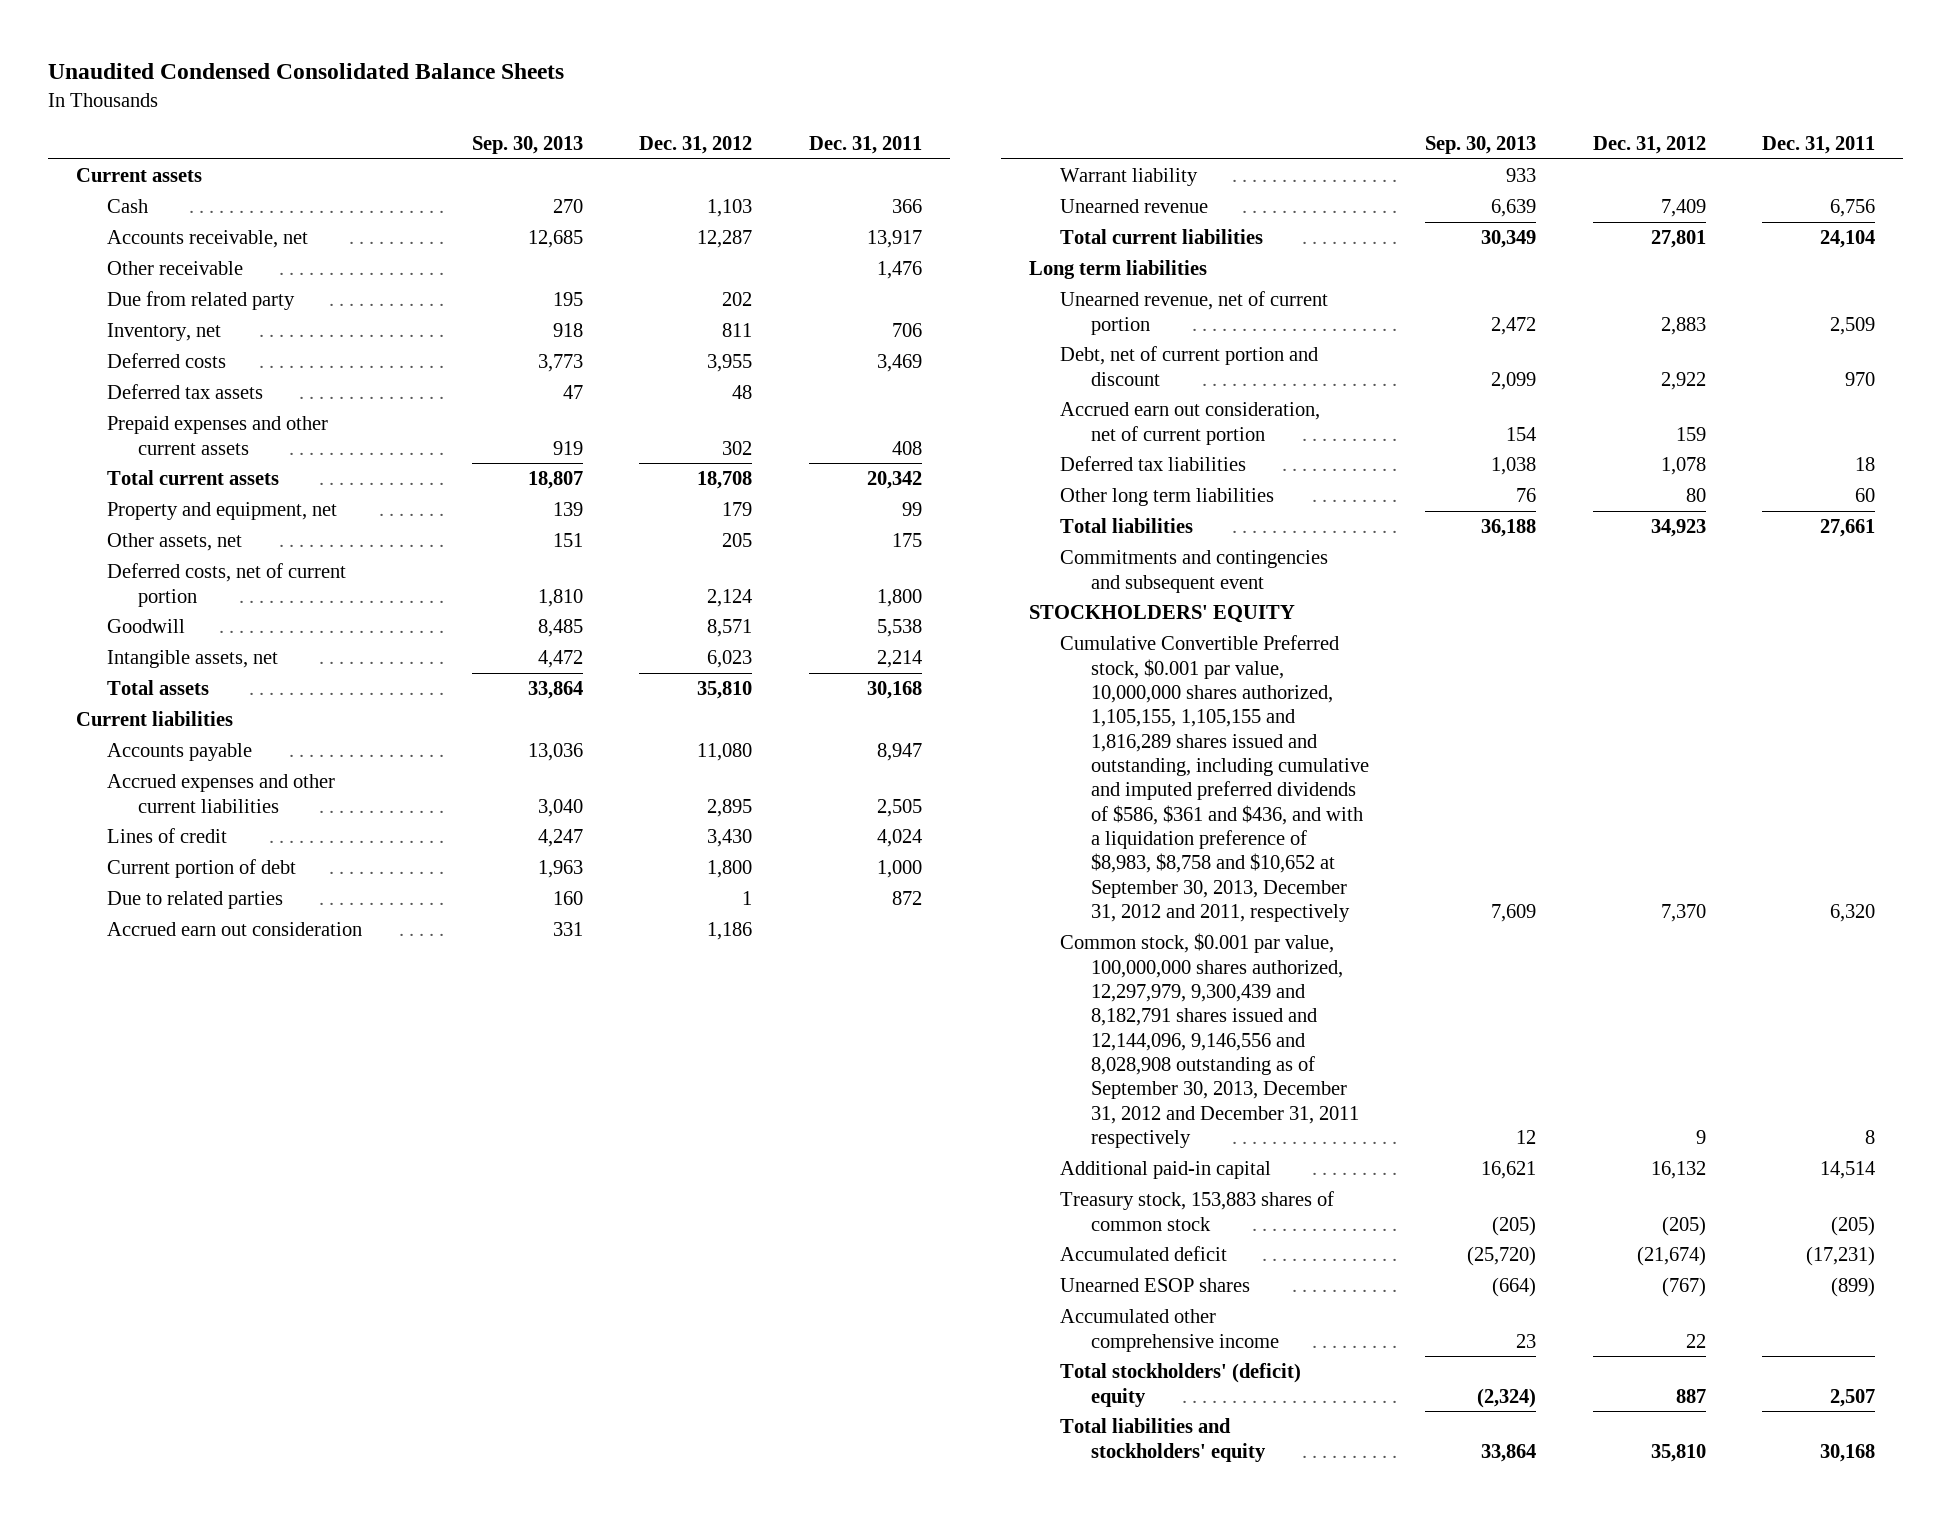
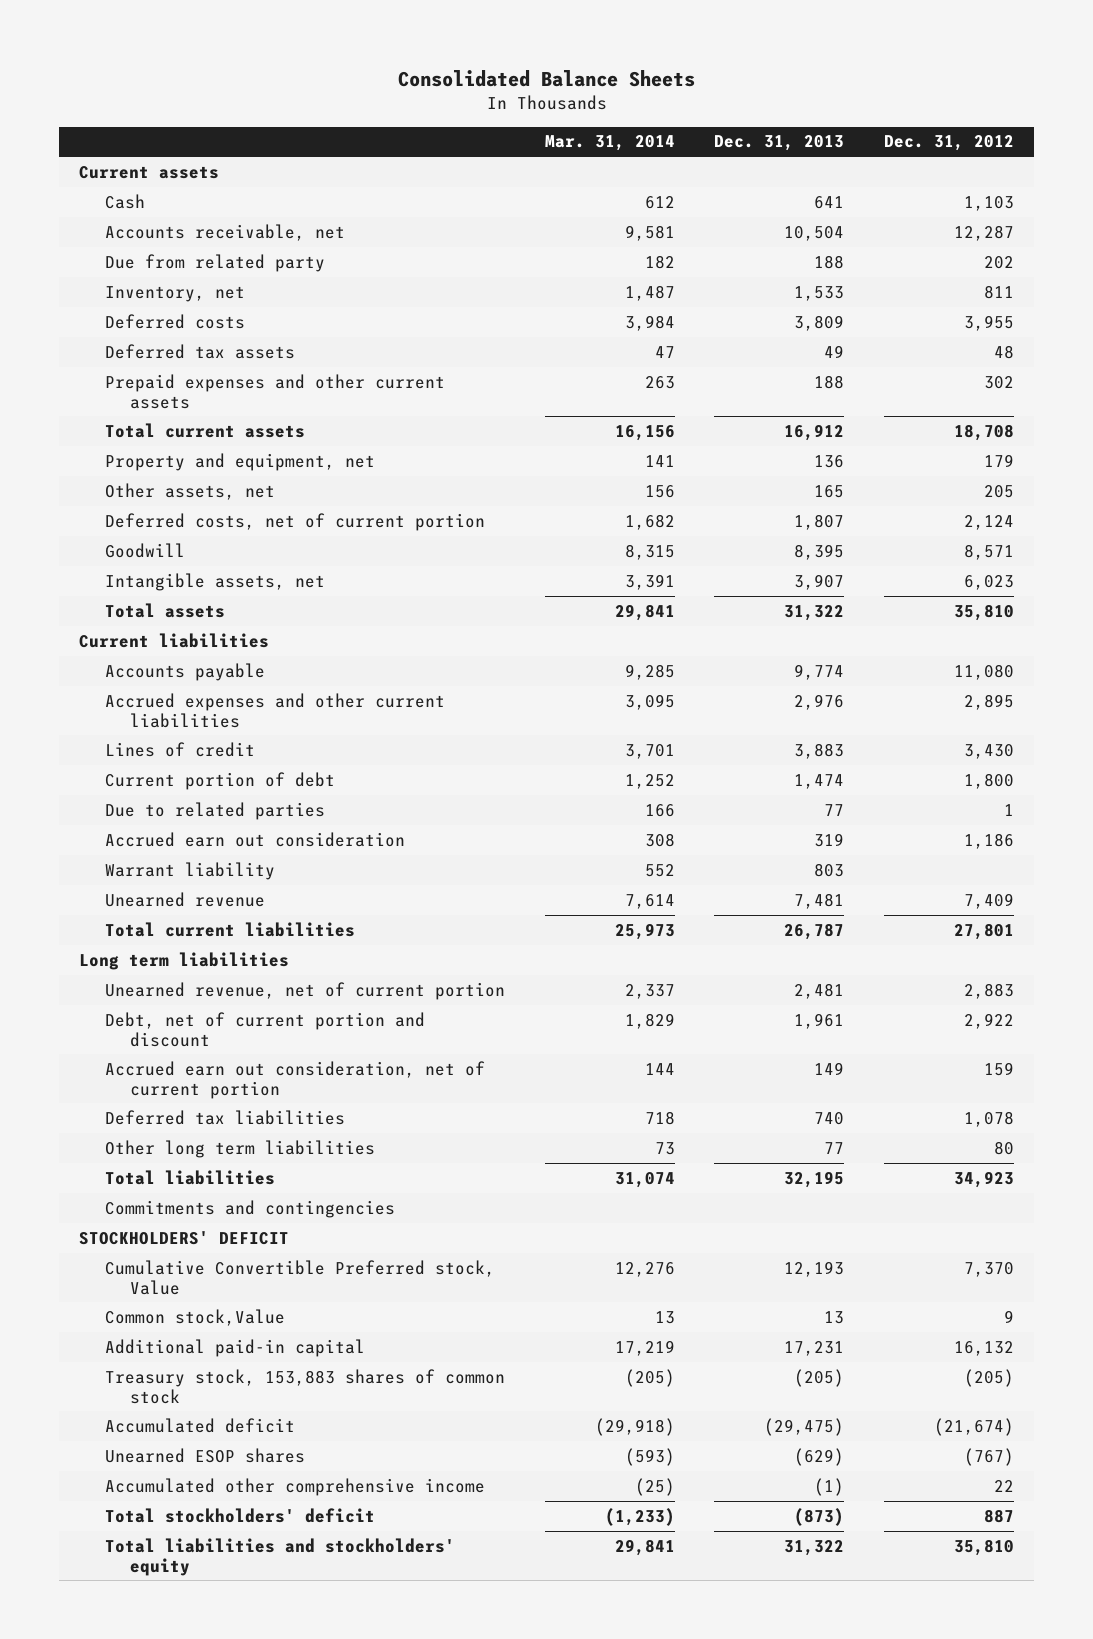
[47,63,564,80] Unaudited Condensed Consolidated Balance Sheets -> [397,70,695,88] Consolidated Balance Sheets
[472,135,584,154] Sep. 30, 2013 -> none
[808,135,922,154] Dec. 31, 2011 -> none
none -> [544,135,675,152] Mar. 31, 2014
none -> [714,135,845,152] Dec. 31, 2013
[106,261,243,276] Other receivable -> none
[1060,550,1329,593] Commitments and contingencies and subsequent event -> [104,1199,395,1218] Commitments and contingencies
[1029,605,1296,624] STOCKHOLDERS' EQUITY -> [79,1230,290,1245] STOCKHOLDERS' DEFICIT
[1060,635,1370,922] Cumulative Convertible Preferred stock, $0.001 par value, 10,000,000 shares authorized, 1,105,155, 1,105,155 and 1,816,289 shares issued and outstanding, including cumulative and imputed preferred dividends of $586, $361 and $436, and with a liquidation preference of $8,983, $8,758 and $10,652 at September 30, 2013, December 31, 2012 and 2011, respectively -> [104,1259,495,1295] Cumulative Convertible Preferred stock, Value
[1060,933,1360,1148] Common stock, $0.001 par value, 100,000,000 shares authorized, 12,297,979, 9,300,439 and 8,182,791 shares issued and 12,144,096, 9,146,556 and 8,028,908 outstanding as of September 30, 2013, December 31, 2012 and December 31, 2011 respectively -> [104,1308,285,1326] Common stock,Value
[1060,1363,1302,1407] Total stockholders' (deficit) equity -> [104,1507,375,1523] Total stockholders' deficit

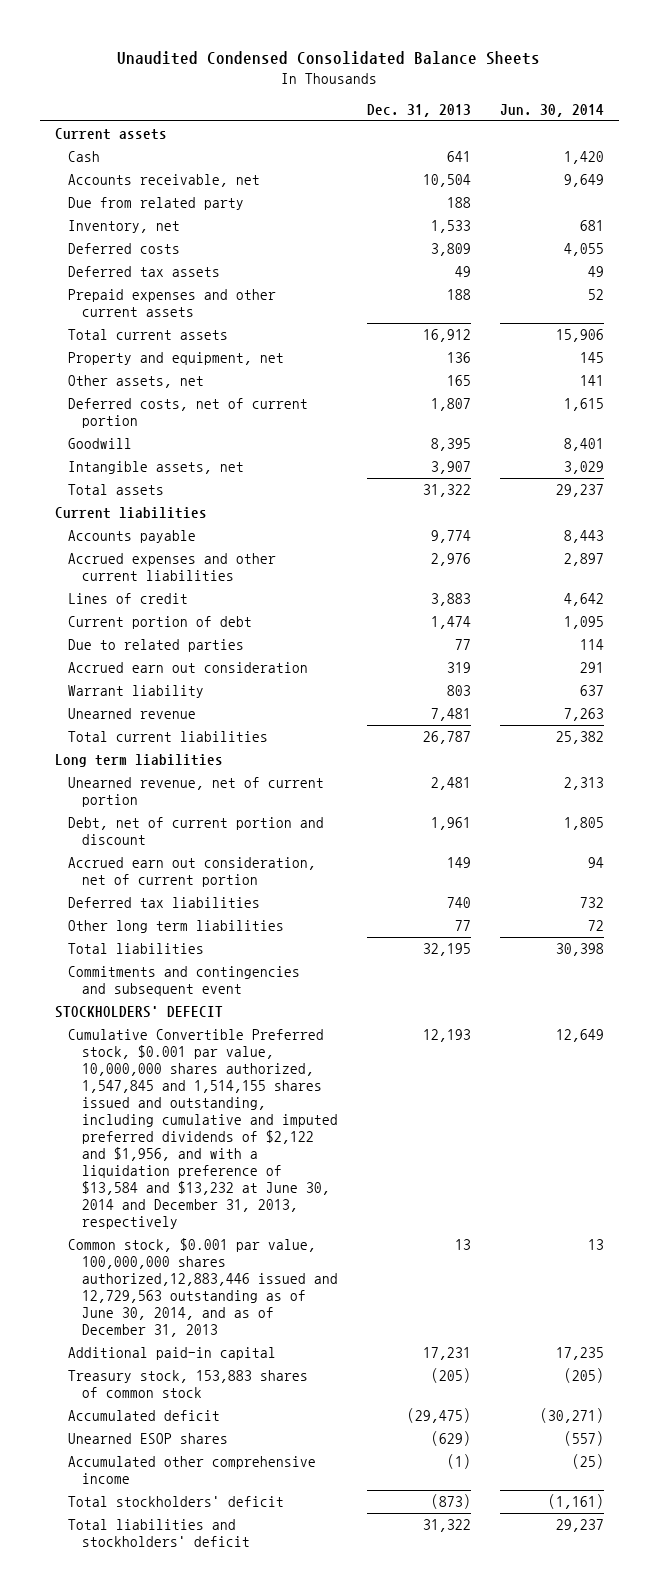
[397,70,695,88] Consolidated Balance Sheets -> [117,51,541,66] Unaudited Condensed Consolidated Balance Sheets
[544,135,675,152] Mar. 31, 2014 -> none
[884,135,1015,152] Dec. 31, 2012 -> none
none -> [499,104,604,118] Jun. 30, 2014
[104,1199,395,1218] Commitments and contingencies -> [68,966,301,997] Commitments and contingencies and subsequent event
[79,1230,290,1245] STOCKHOLDERS' DEFICIT -> [55,1006,224,1019] STOCKHOLDERS' DEFECIT
[104,1259,495,1295] Cumulative Convertible Preferred stock, Value -> [68,1029,338,1230] Cumulative Convertible Preferred stock, $0.001 par value, 10,000,000 shares authorized, 1,547,845 and 1,514,155 shares issued and outstanding, including cumulative and imputed preferred dividends of $2,122 and $1,956, and with a liquidation preference of $13,584 and $13,232 at June 30, 2014 and December 31, 2013, respectively
[104,1308,285,1326] Common stock,Value -> [68,1238,338,1338] Common stock, $0.001 par value, 100,000,000 shares authorized,12,883,446 issued and 12,729,563 outstanding as of June 30, 2014, and as of December 31, 2013
[104,1537,455,1576] Total liabilities and stockholders' equity -> [68,1519,250,1548] Total liabilities and stockholders' deficit

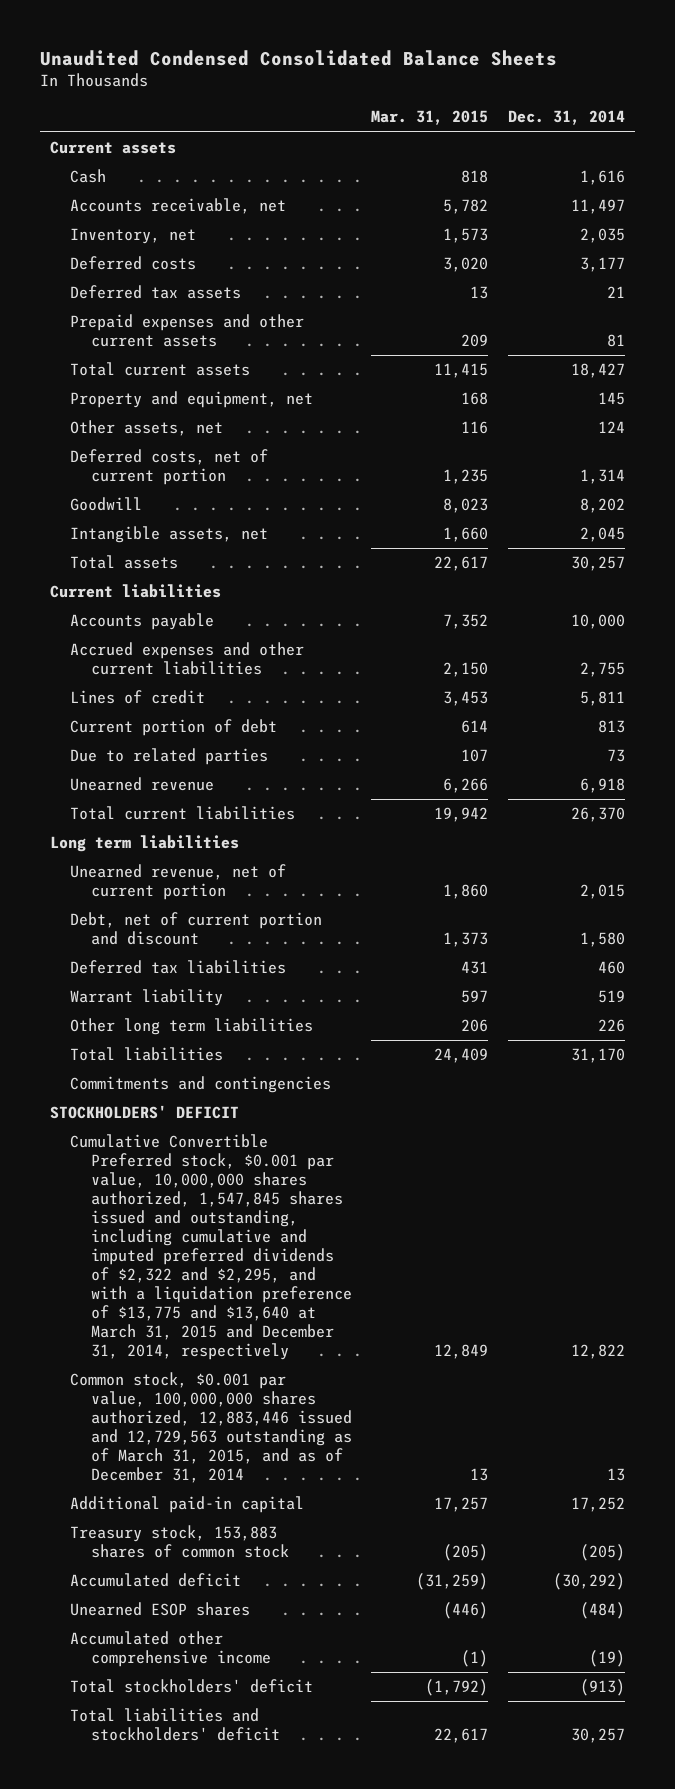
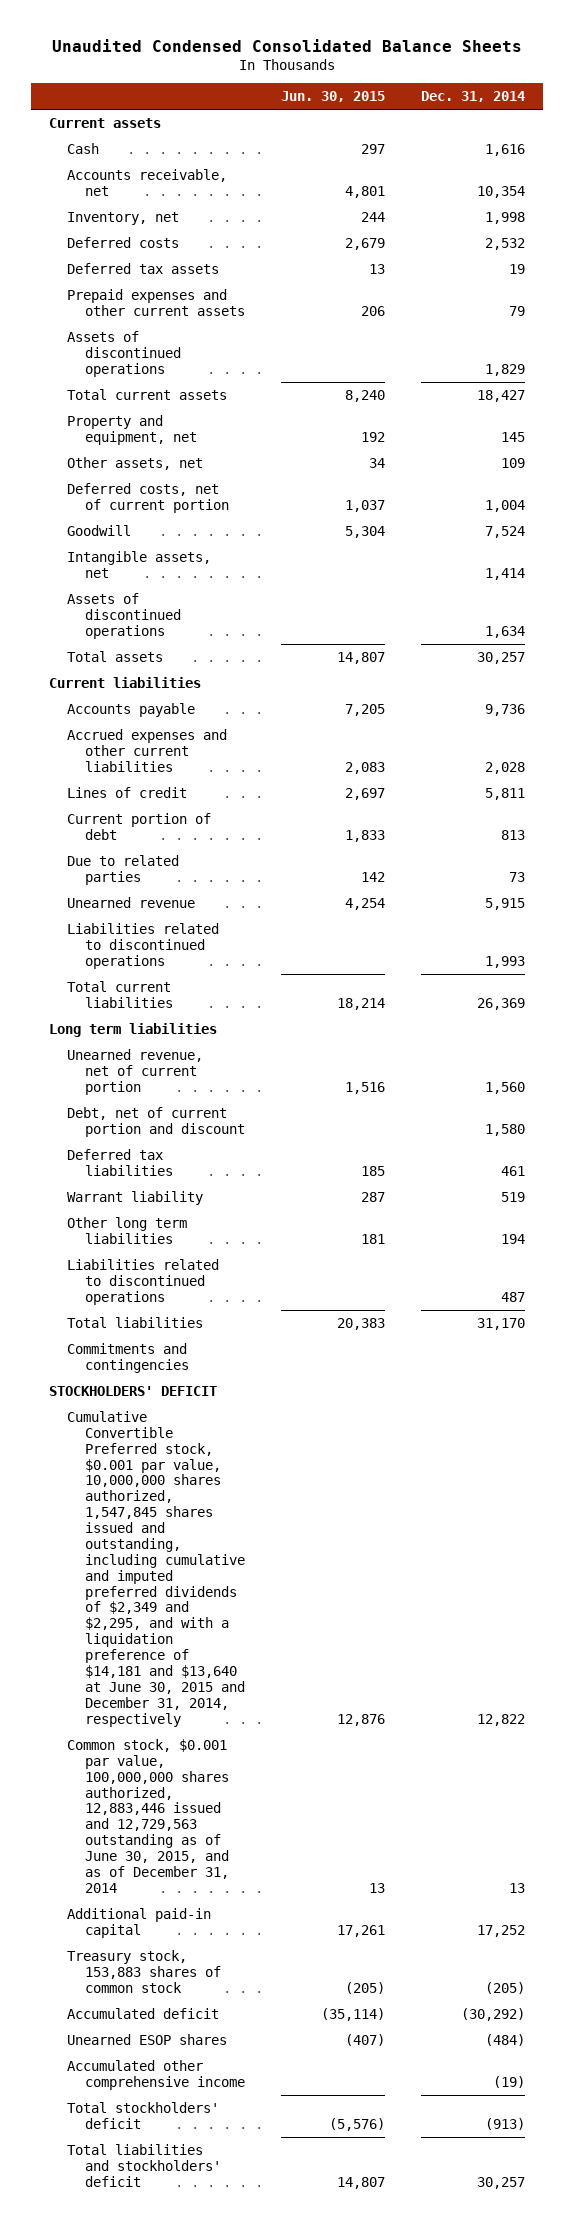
[371,110,489,126] Mar. 31, 2015 -> none
none -> [280,91,385,103] Jun. 30, 2015
[571,199,626,215] 11,497 -> [476,185,525,198] 10,354
[580,228,626,244] 2,035 -> [484,211,525,224] 1,998
[580,257,626,273] 3,177 -> [484,237,525,250] 2,532
[607,286,626,299] 21 -> [508,263,525,274] 19
[607,334,626,348] 81 -> [508,305,525,316] 79
none -> [66,330,181,377] Assets of discontinued operations
[598,421,626,434] 124 -> [500,457,525,468] 109
[580,469,626,485] 1,314 -> [484,499,525,512] 1,004
[580,498,626,514] 8,202 -> [484,525,525,538] 7,524
[580,527,626,543] 2,045 -> [484,567,525,580] 1,414
none -> [66,592,181,639] Assets of discontinued operations
[571,614,626,630] 10,000 -> [484,703,525,716] 9,736
[580,662,626,678] 2,755 -> [484,761,525,774] 2,028
[580,778,626,794] 6,918 -> [484,897,525,910] 5,915
none -> [66,922,219,969] Liabilities related to discontinued operations
[571,807,626,823] 26,370 -> [476,997,525,1010] 26,369
[580,884,626,900] 2,015 -> [484,1081,525,1094] 1,560
[598,961,626,975] 460 -> [500,1165,525,1176] 461
[598,1019,626,1033] 226 -> [500,1233,525,1244] 194
none -> [66,1258,219,1305] Liabilities related to discontinued operations
[70,1134,352,1360] Cumulative Convertible Preferred stock, $0.001 par value, 10,000,000 shares authorized, 1,547,845 shares issued and outstanding, including cumulative and imputed preferred dividends of $2,322 and $2,295, and with a liquidation preference of $13,775 and $13,640 at March 31, 2015 and December 31, 2014, respectively -> [66,1410,245,1727] Cumulative Convertible Preferred stock, $0.001 par value, 10,000,000 shares authorized, 1,547,845 shares issued and outstanding, including cumulative and imputed preferred dividends of $2,349 and $2,295, and with a liquidation preference of $14,181 and $13,640 at June 30, 2015 and December 31, 2014, respectively
[70,1372,352,1483] Common stock, $0.001 par value, 100,000,000 shares authorized, 12,883,446 issued and 12,729,563 outstanding as of March 31, 2015, and as of December 31, 2014 -> [66,1738,229,1893] Common stock, $0.001 par value, 100,000,000 shares authorized, 12,883,446 issued and 12,729,563 outstanding as of June 30, 2015, and as of December 31, 2014

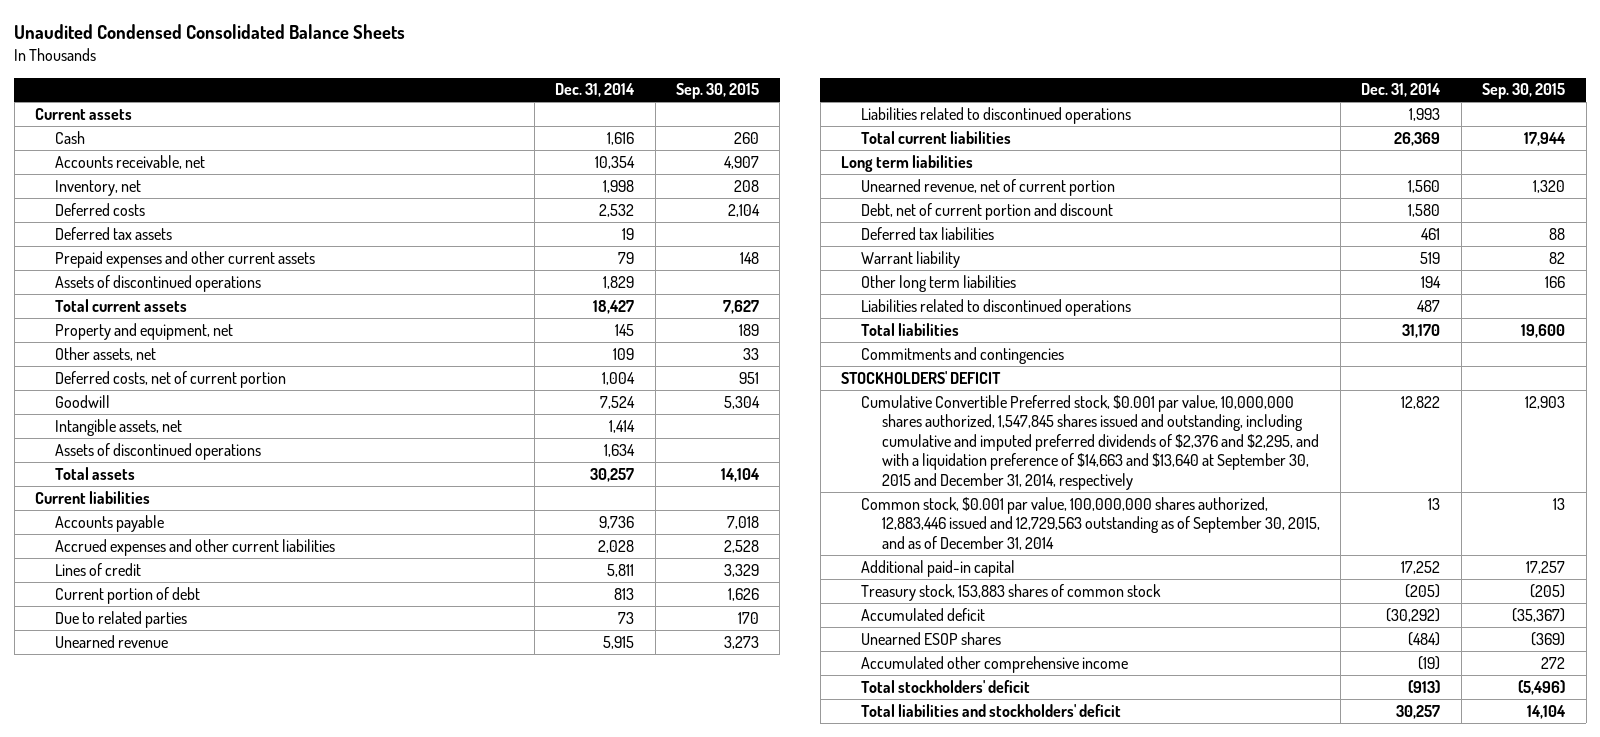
[280,91,385,103] Jun. 30, 2015 -> none
none -> [675,83,759,100] Sep. 30, 2015
[66,1410,245,1727] Cumulative Convertible Preferred stock, $0.001 par value, 10,000,000 shares authorized, 1,547,845 shares issued and outstanding, including cumulative and imputed preferred dividends of $2,349 and $2,295, and with a liquidation preference of $14,181 and $13,640 at June 30, 2015 and December 31, 2014, respectively -> [861,394,1319,490] Cumulative Convertible Preferred stock, $0.001 par value, 10,000,000 shares authorized, 1,547,845 shares issued and outstanding, including cumulative and imputed preferred dividends of $2,376 and $2,295, and with a liquidation preference of $14,663 and $13,640 at September 30, 2015 and December 31, 2014, respectively
[66,1738,229,1893] Common stock, $0.001 par value, 100,000,000 shares authorized, 12,883,446 issued and 12,729,563 outstanding as of June 30, 2015, and as of December 31, 2014 -> [861,496,1320,550] Common stock, $0.001 par value, 100,000,000 shares authorized, 12,883,446 issued and 12,729,563 outstanding as of September 30, 2015, and as of December 31, 2014

